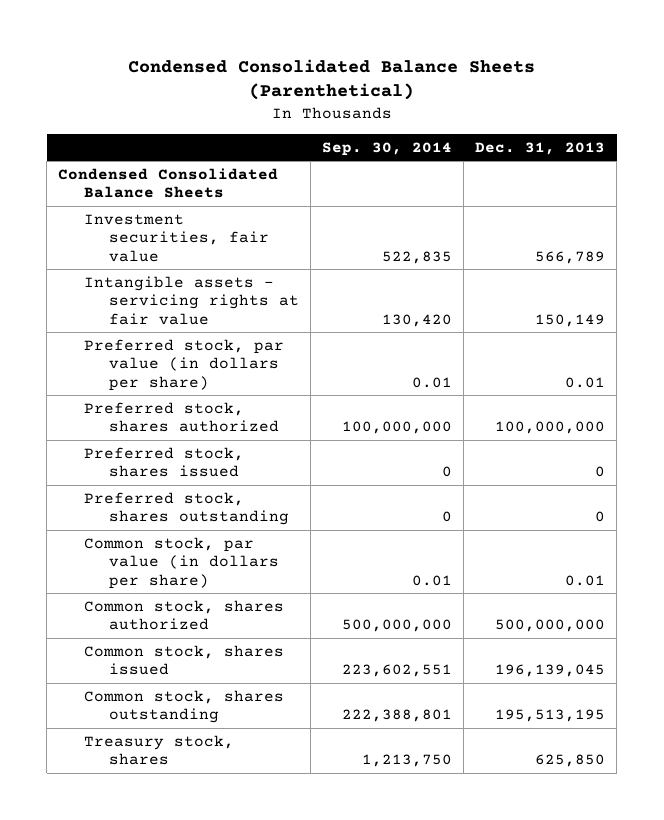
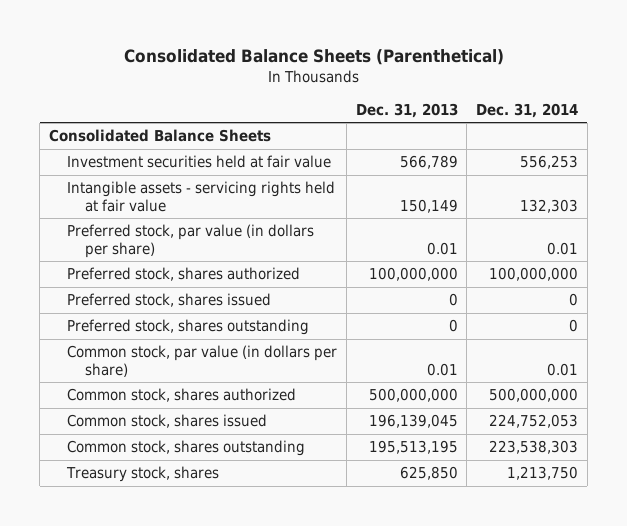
[127,58,535,101] Condensed Consolidated Balance Sheets (Parenthetical) -> [123,49,504,66] Consolidated Balance Sheets (Parenthetical)
[322,141,453,156] Sep. 30, 2014 -> none
none -> [476,102,579,118] Dec. 31, 2014
[58,167,279,199] Condensed Consolidated Balance Sheets -> [49,129,272,143] Consolidated Balance Sheets
[83,213,270,262] Investment securities, fair value -> [66,155,331,169] Investment securities held at fair value
[83,275,300,325] Intangible assets - servicing rights at fair value -> [66,181,335,212] Intangible assets - servicing rights held at fair value

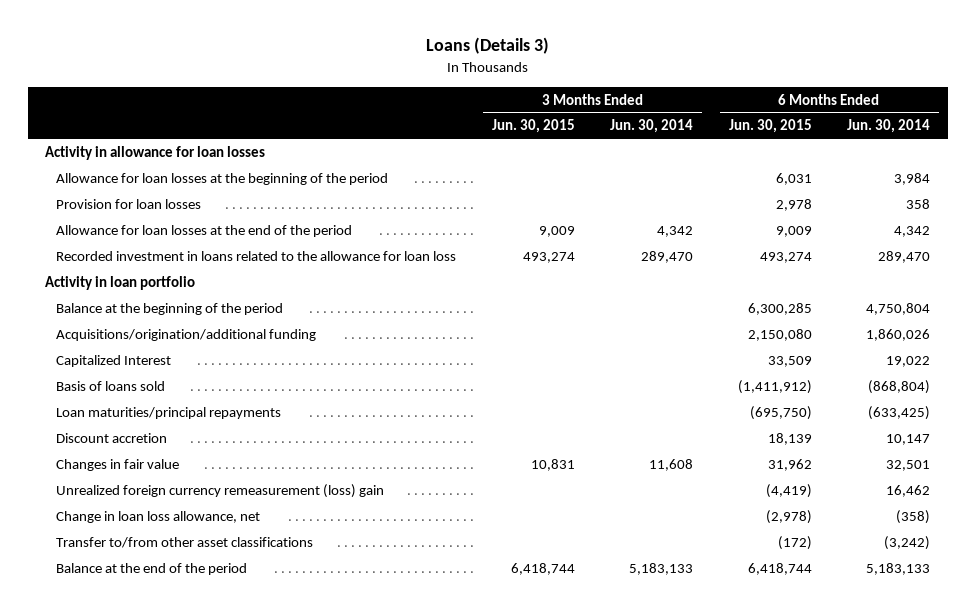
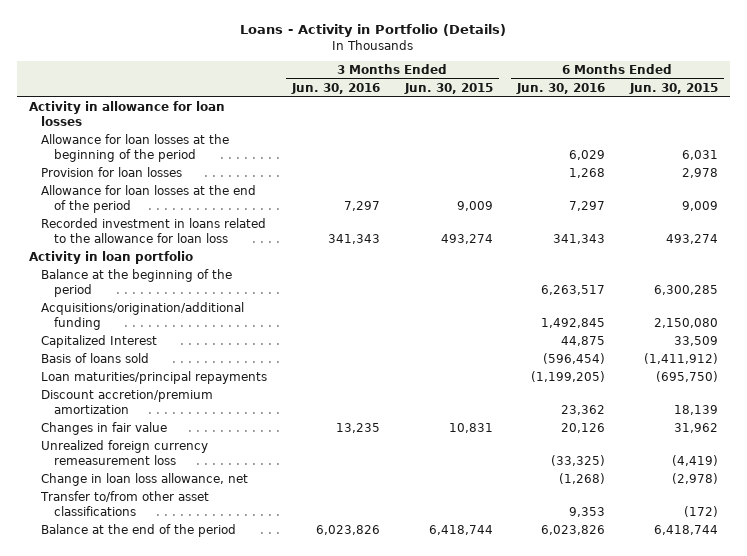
[425,37,549,55] Loans (Details 3) -> [240,24,507,38] Loans - Activity in Portfolio (Details)
[610,119,694,134] Jun. 30, 2014 -> none
[847,119,931,134] Jun. 30, 2014 -> none
none -> [291,82,381,94] Jun. 30, 2016
none -> [516,82,606,94] Jun. 30, 2016
[56,432,168,443] Discount accretion -> [41,390,214,414] Discount accretion/premium amortization
[56,483,385,498] Unrealized foreign currency remeasurement (loss) gain -> [41,440,209,465] Unrealized foreign currency remeasurement loss

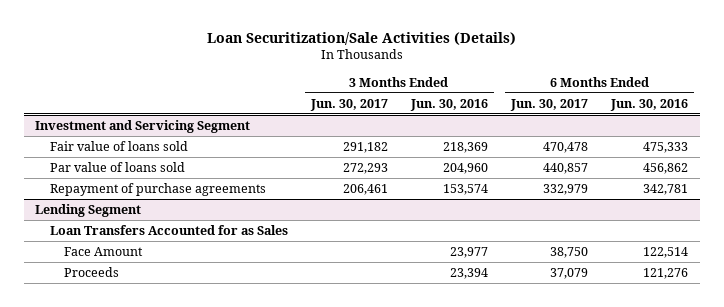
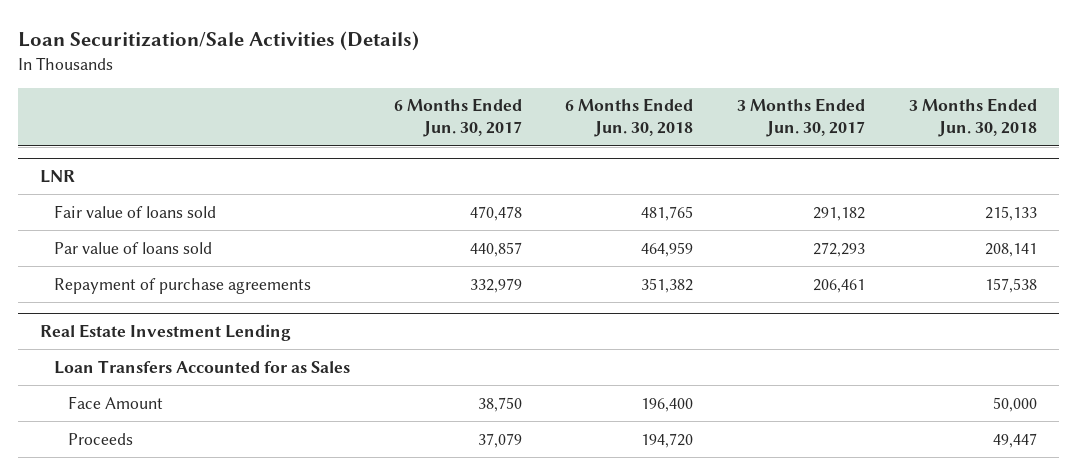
[410,98,489,111] Jun. 30, 2016 -> none
[610,98,689,111] Jun. 30, 2016 -> none
none -> [565,98,694,138] 6 Months Ended Jun. 30, 2018
none -> [908,98,1037,138] 3 Months Ended Jun. 30, 2018
[35,119,251,133] Investment and Servicing Segment -> [40,169,76,183] LNR
[35,203,142,217] Lending Segment -> [40,323,292,341] Real Estate Investment Lending

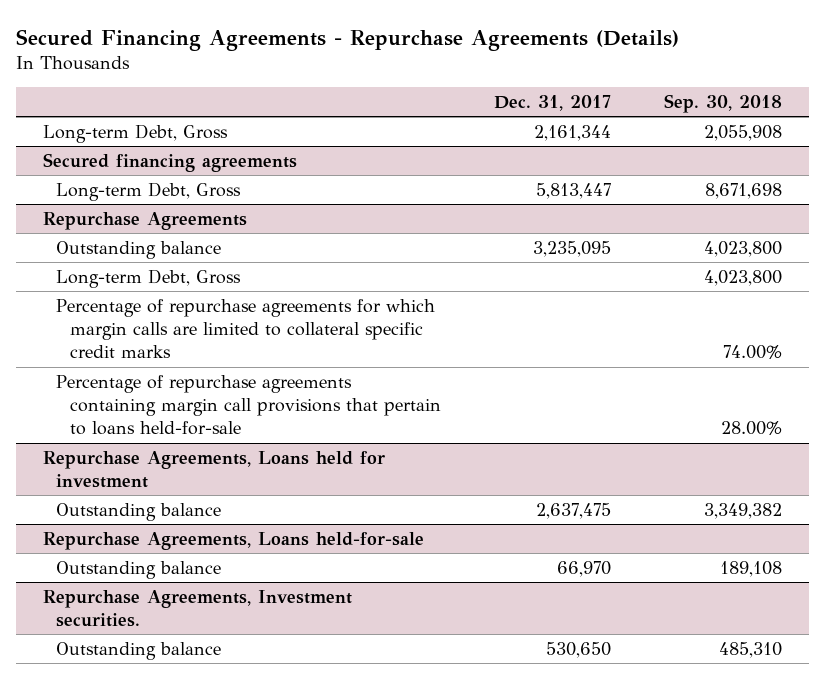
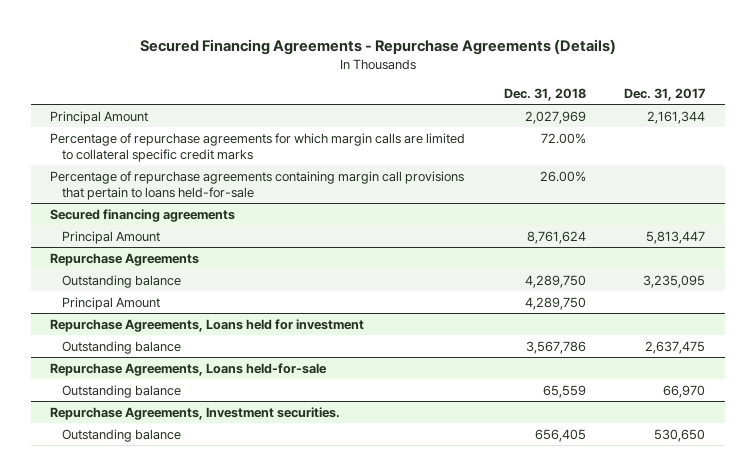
[663,94,782,114] Sep. 30, 2018 -> none
none -> [503,87,586,101] Dec. 31, 2018
[42,123,228,143] Long-term Debt, Gross -> [49,110,148,124] Principal Amount
none -> [49,132,465,163] Percentage of repurchase agreements for which margin calls are limited to collateral specific credit marks
none -> [49,170,464,201] Percentage of repurchase agreements containing margin call provisions that pertain to loans held-for-sale
[56,181,242,201] Long-term Debt, Gross -> [62,230,161,244] Principal Amount
[56,298,436,359] Percentage of repurchase agreements for which margin calls are limited to collateral specific credit marks -> none
[56,374,441,436] Percentage of repurchase agreements containing margin call provisions that pertain to loans held-for-sale -> none
[56,268,242,288] Long-term Debt, Gross -> [62,296,161,310] Principal Amount

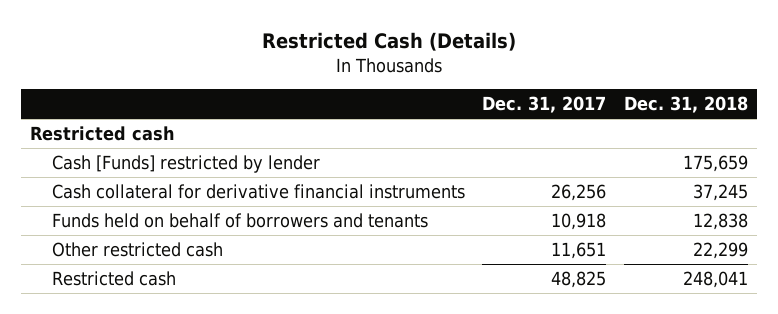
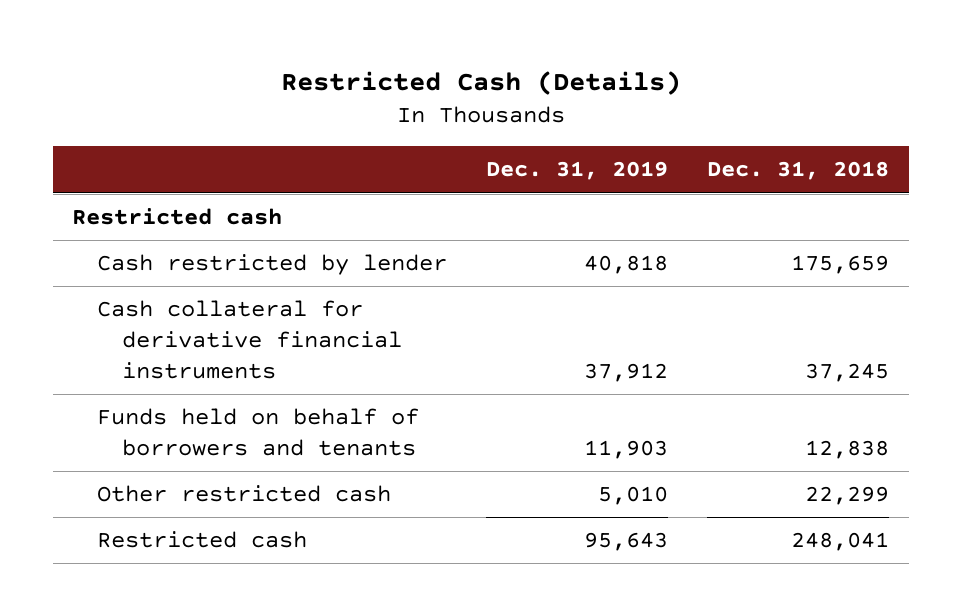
[482,96,607,114] Dec. 31, 2017 -> none
none -> [486,161,669,181] Dec. 31, 2019
[51,154,320,173] Cash [Funds] restricted by lender -> [97,254,448,276] Cash restricted by lender

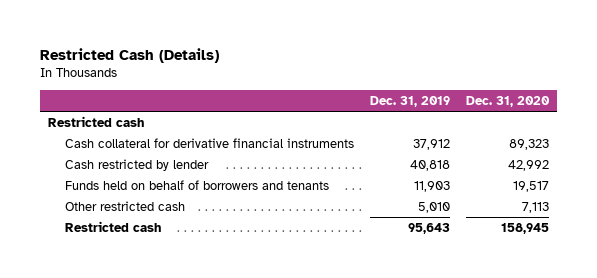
[707,161,890,181] Dec. 31, 2018 -> none
none -> [466,96,551,108] Dec. 31, 2020
[97,254,448,276] Cash restricted by lender -> [64,158,209,171] Cash restricted by lender

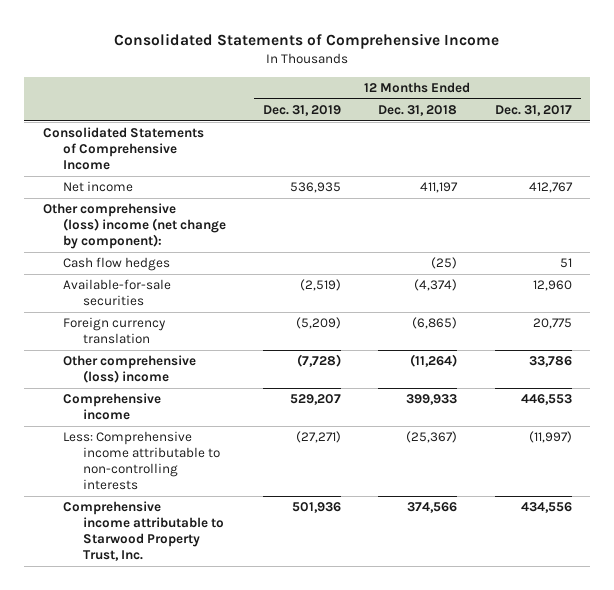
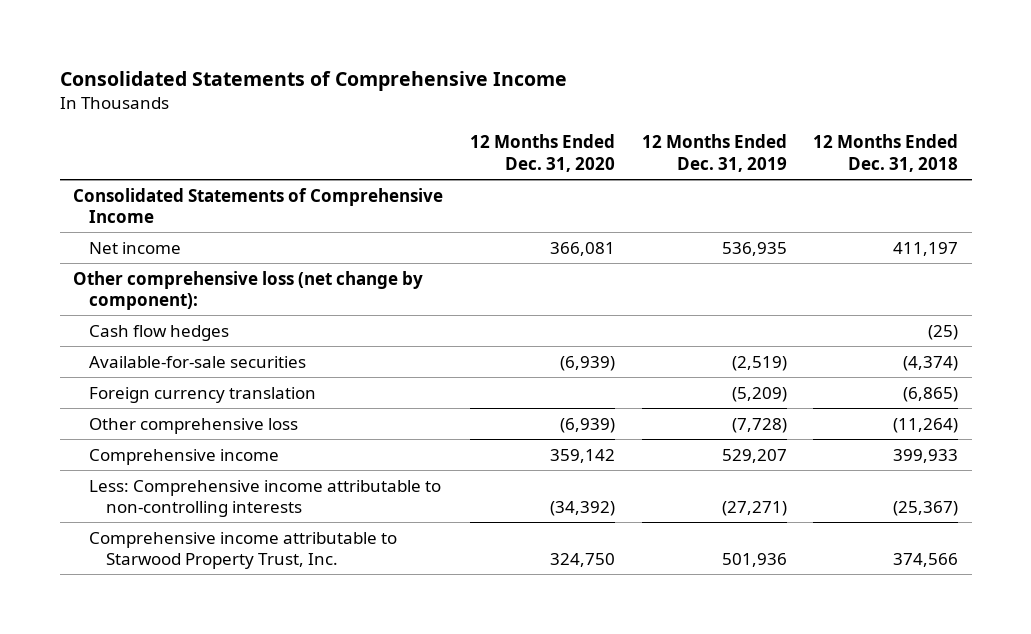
[494,104,572,116] Dec. 31, 2017 -> none
none -> [469,134,615,172] 12 Months Ended Dec. 31, 2020
[42,203,226,250] Other comprehensive (loss) income (net change by component): -> [73,270,424,311] Other comprehensive loss (net change by component):
[62,355,196,384] Other comprehensive (loss) income -> [89,417,299,434] Other comprehensive loss

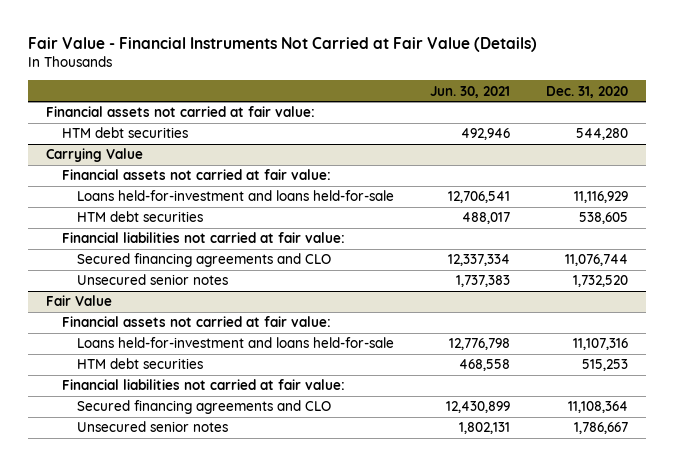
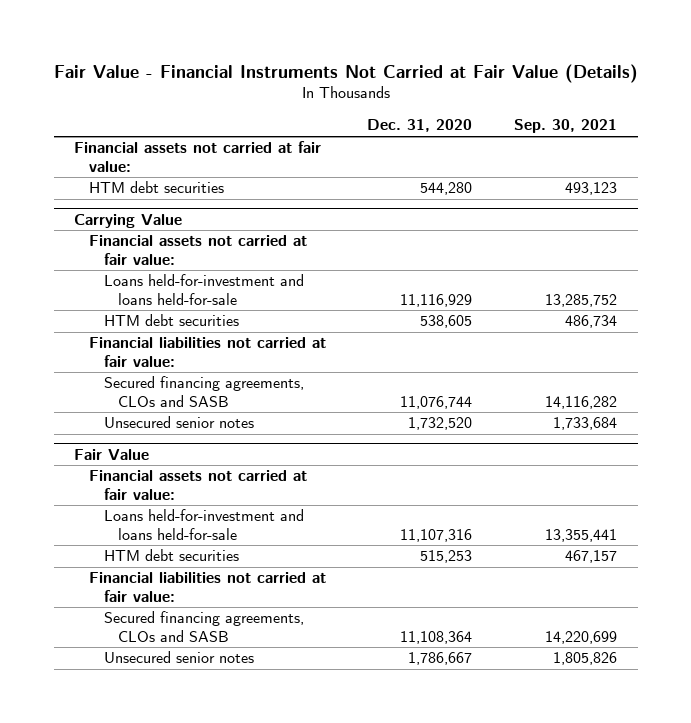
[430,85,511,98] Jun. 30, 2021 -> none
none -> [513,119,617,134] Sep. 30, 2021
[76,253,331,268] Secured financing agreements and CLO -> [103,376,304,407] Secured financing agreements, CLOs and SASB
[76,400,331,415] Secured financing agreements and CLO -> [103,611,304,642] Secured financing agreements, CLOs and SASB

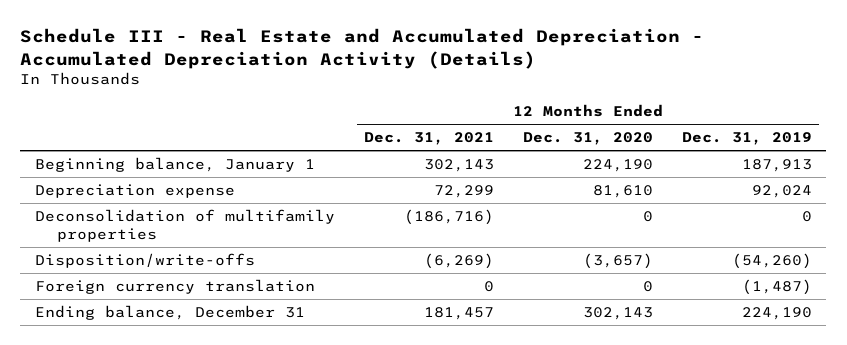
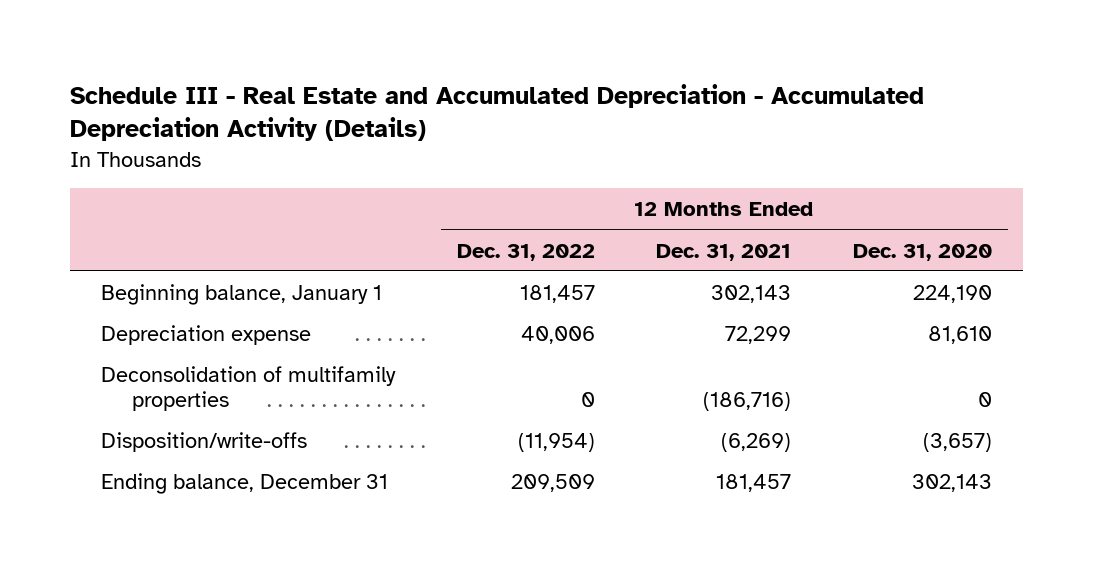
[681,132,812,146] Dec. 31, 2019 -> none
none -> [456,243,595,261] Dec. 31, 2022
[34,279,315,295] Foreign currency translation -> none

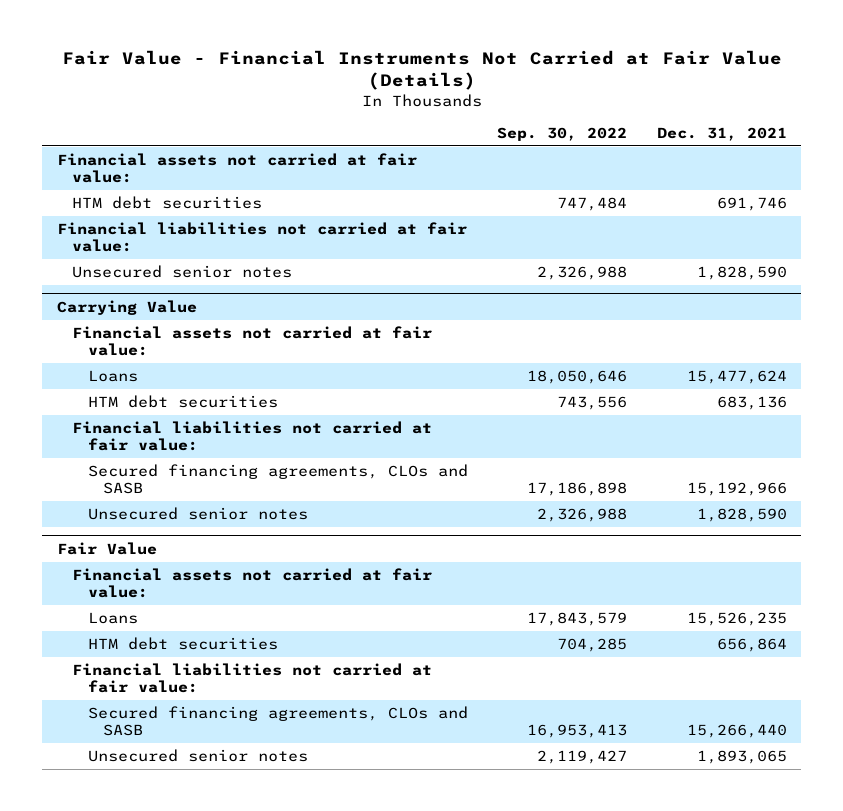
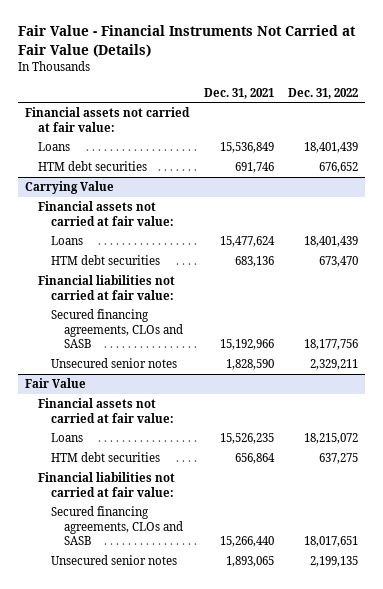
[497,126,628,141] Sep. 30, 2022 -> none
none -> [288,87,359,99] Dec. 31, 2022
none -> [38,142,71,152] Loans
[56,222,467,253] Financial liabilities not carried at fair value: -> none
[72,265,293,279] Unsecured senior notes -> none

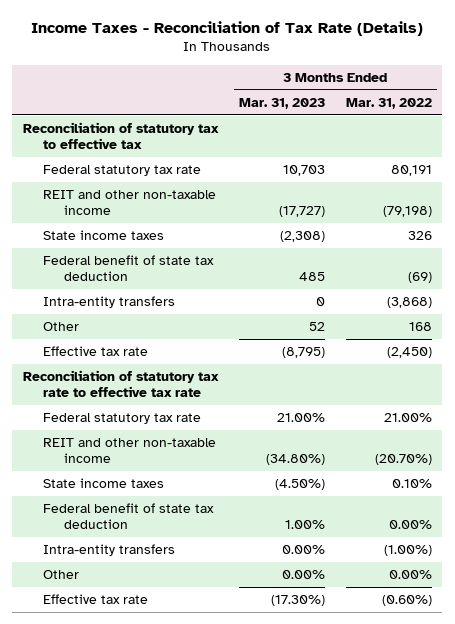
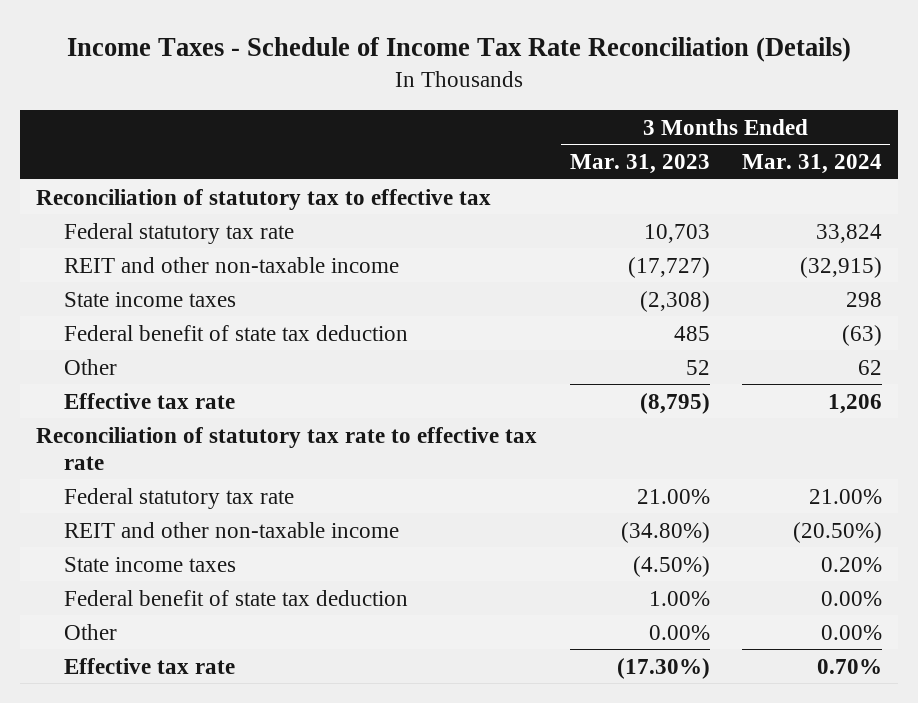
[31,21,424,37] Income Taxes - Reconciliation of Tax Rate (Details) -> [67,37,852,63] Income Taxes - Schedule of Income Tax Rate Reconciliation (Details)
[345,97,432,109] Mar. 31, 2022 -> none
none -> [741,153,882,174] Mar. 31, 2024
[43,295,176,308] Intra-entity transfers -> none
[43,543,176,556] Intra-entity transfers -> none

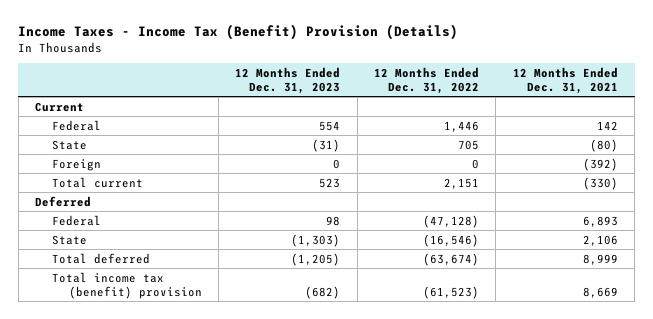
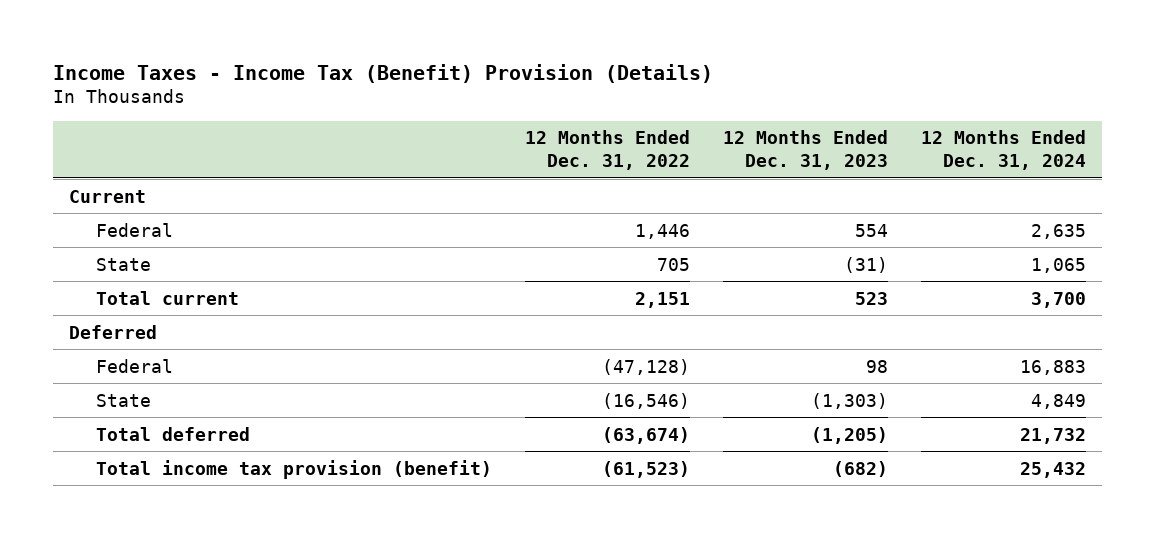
[512,66,618,94] 12 Months Ended Dec. 31, 2021 -> none
none -> [921,130,1087,170] 12 Months Ended Dec. 31, 2024
[51,158,101,171] Foreign -> none
[51,271,202,299] Total income tax (benefit) provision -> [96,459,493,479] Total income tax provision (benefit)

